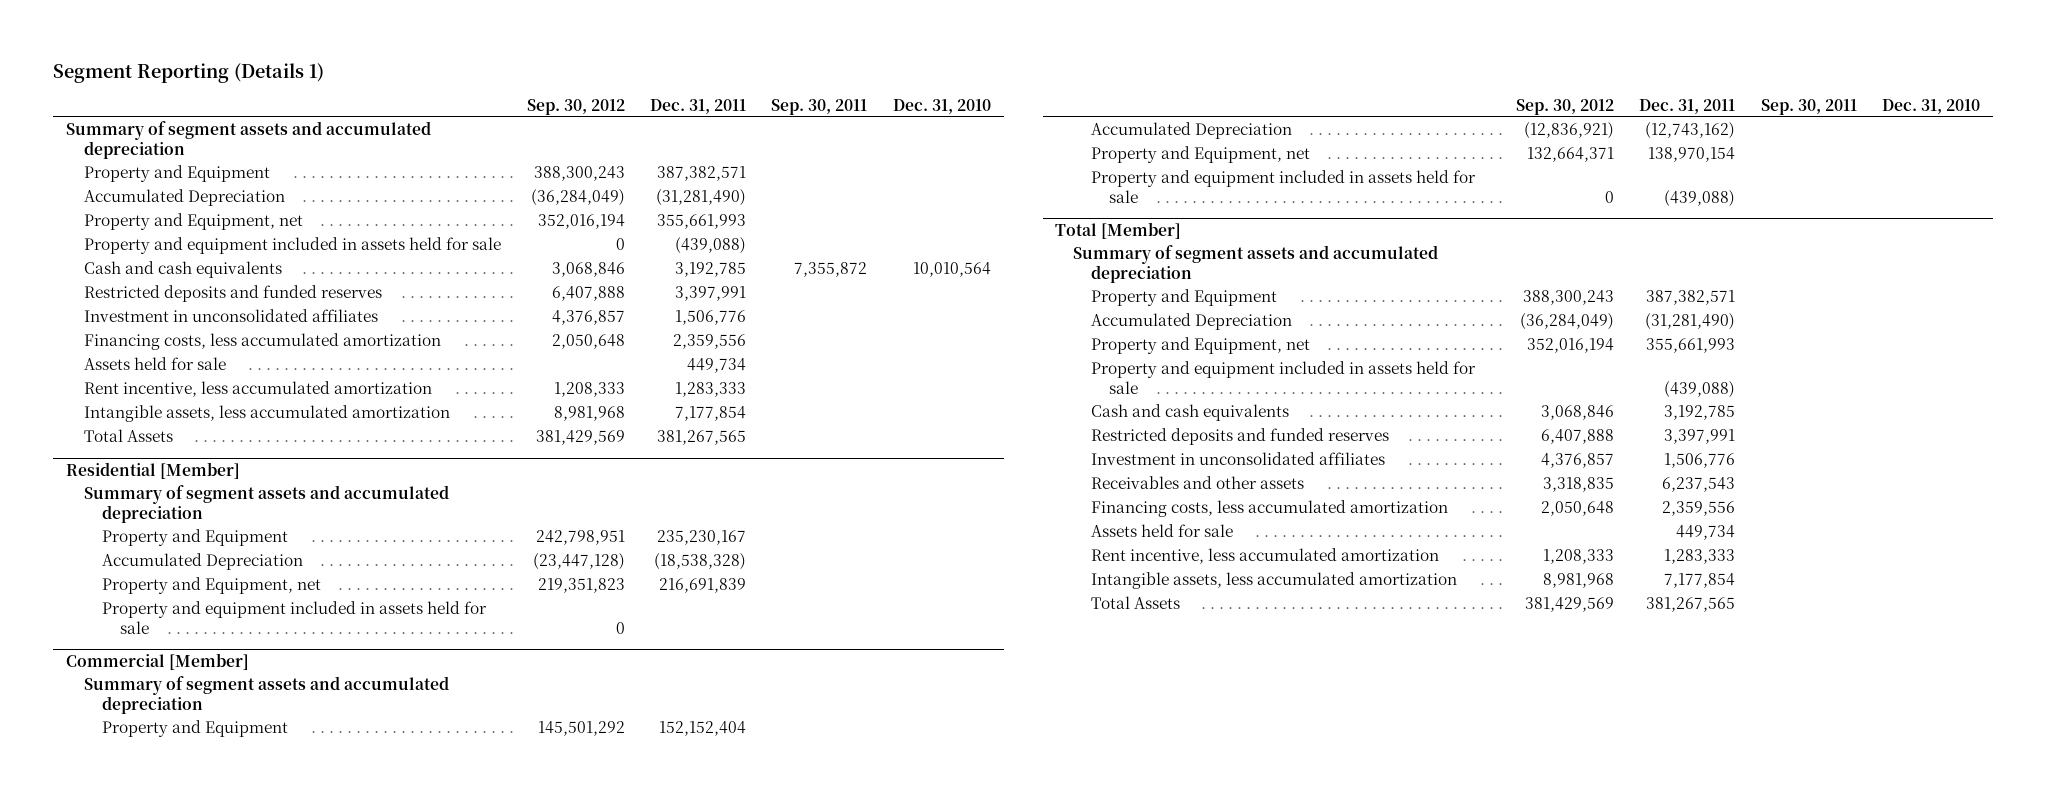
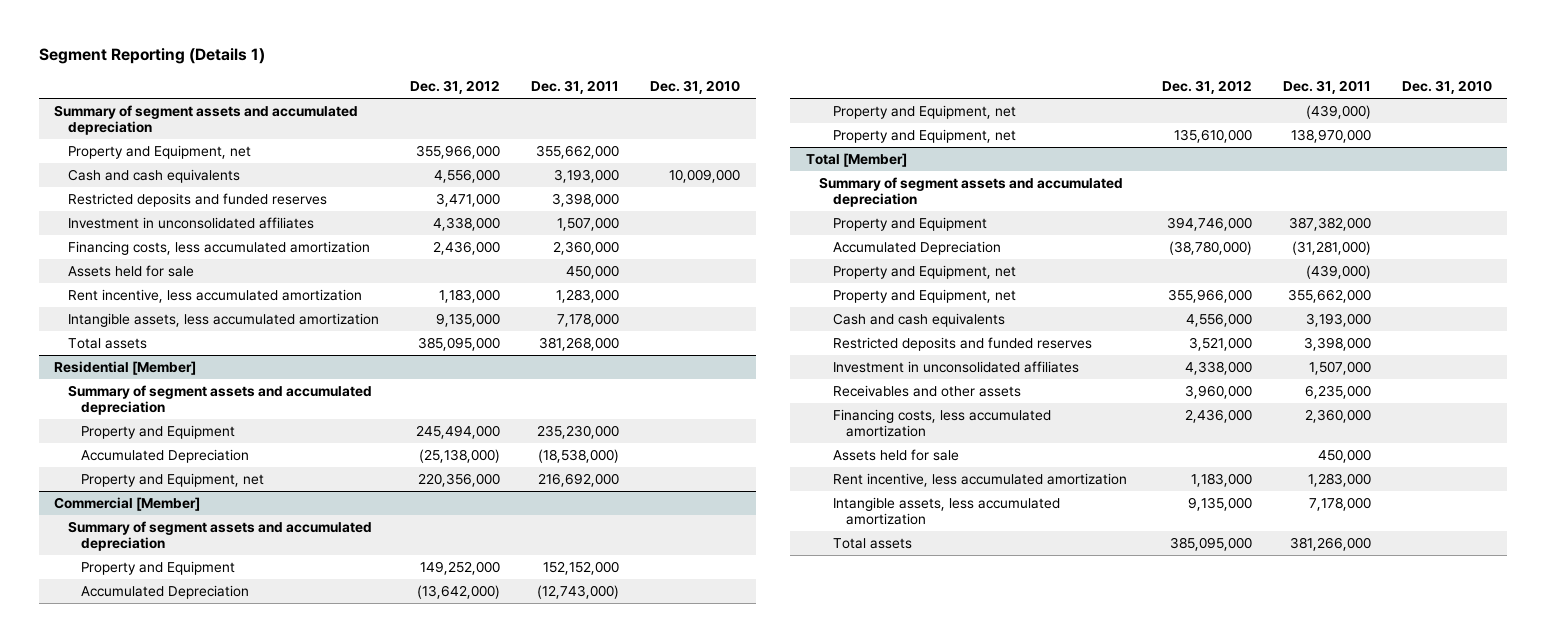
[526,98,625,115] Sep. 30, 2012 -> none
[771,98,868,115] Sep. 30, 2011 -> none
none -> [409,80,500,95] Dec. 31, 2012
[84,165,271,183] Property and Equipment -> none
[84,189,286,207] Accumulated Depreciation -> none
[84,237,502,255] Property and equipment included in assets held for sale -> none
[657,214,747,230] 355,661,993 -> [535,144,619,159] 355,662,000
[675,262,747,278] 3,192,785 -> [553,168,619,183] 3,193,000
[912,262,991,278] 10,010,564 -> [669,168,741,183] 10,009,000
[675,286,747,302] 3,397,991 -> [551,192,619,207] 3,398,000
[675,310,747,326] 1,506,776 -> [556,216,619,231] 1,507,000
[673,334,747,350] 2,359,556 -> [552,240,619,255] 2,360,000
[687,358,747,374] 449,734 -> [565,264,619,279] 450,000
[675,382,747,398] 1,283,333 -> [555,288,619,303] 1,283,000
[675,406,747,422] 7,177,854 -> [556,312,619,327] 7,178,000
[84,429,174,443] Total Assets -> [67,337,147,349] Total assets
[657,430,747,446] 381,267,565 -> [538,336,619,351] 381,268,000
[102,601,488,634] Property and equipment included in assets held for sale -> none
[657,530,747,546] 235,230,167 -> [536,424,619,439] 235,230,000
[654,553,747,571] (18,538,328) -> [537,448,619,463] (18,538,000)
[659,578,747,594] 216,691,839 -> [537,472,619,487] 216,692,000
[1091,170,1477,203] Property and equipment included in assets held for sale -> none
[659,721,747,737] 152,152,404 -> [542,560,619,575] 152,152,000
[1645,122,1736,140] (12,743,162) -> [536,584,619,599] (12,743,000)
[1648,147,1736,163] 138,970,154 -> [1305,104,1371,119] (439,000)
none -> [832,128,1016,143] Property and Equipment, net
[1091,361,1477,394] Property and equipment included in assets held for sale -> none
[1646,290,1736,306] 387,382,571 -> [1288,216,1371,231] 387,382,000
[1645,313,1736,331] (31,281,490) -> [1291,240,1371,255] (31,281,000)
[1646,338,1736,354] 355,661,993 -> [1305,264,1371,279] (439,000)
none -> [832,288,1016,303] Property and Equipment, net
[1664,405,1736,421] 3,192,785 -> [1305,312,1371,327] 3,193,000
[1664,429,1736,445] 3,397,991 -> [1303,336,1371,351] 3,398,000
[1664,453,1736,469] 1,506,776 -> [1308,360,1371,375] 1,507,000
[1662,477,1736,493] 6,237,543 -> [1304,384,1371,399] 6,235,000
[1662,501,1736,517] 2,359,556 -> [1304,408,1371,423] 2,360,000
[1676,525,1736,541] 449,734 -> [1317,448,1371,463] 450,000
[1664,549,1736,565] 1,283,333 -> [1307,472,1371,487] 1,283,000
[1664,573,1736,589] 7,177,854 -> [1308,496,1371,511] 7,178,000
[1091,596,1181,610] Total Assets -> [832,537,912,549] Total assets
[1646,597,1736,613] 381,267,565 -> [1289,536,1371,551] 381,266,000

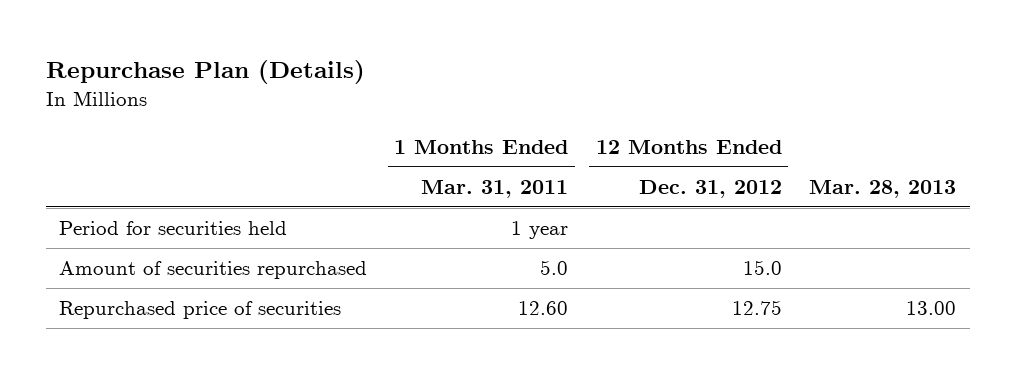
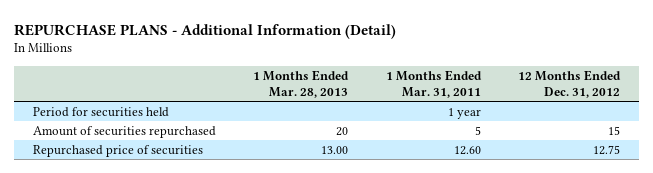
[45,59,365,84] Repurchase Plan (Details) -> [14,23,397,39] REPURCHASE PLANS - Additional Information (Detail)
[808,179,956,198] Mar. 28, 2013 -> none
none -> [253,69,350,98] 1 Months Ended Mar. 28, 2013
[540,260,569,276] 5.0 -> [474,126,481,136] 5
[742,260,782,276] 15.0 -> [608,126,621,136] 15

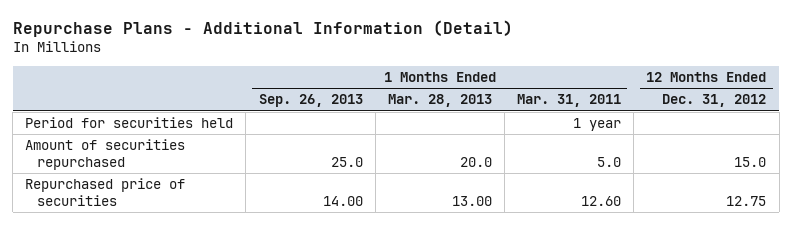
[14,23,397,39] REPURCHASE PLANS - Additional Information (Detail) -> [12,19,513,37] Repurchase Plans - Additional Information (Detail)
none -> [258,94,363,108] Sep. 26, 2013
[336,127,349,137] 20 -> [459,157,492,168] 20.0
[474,126,481,136] 5 -> [597,157,622,168] 5.0
[608,126,621,136] 15 -> [734,157,767,168] 15.0

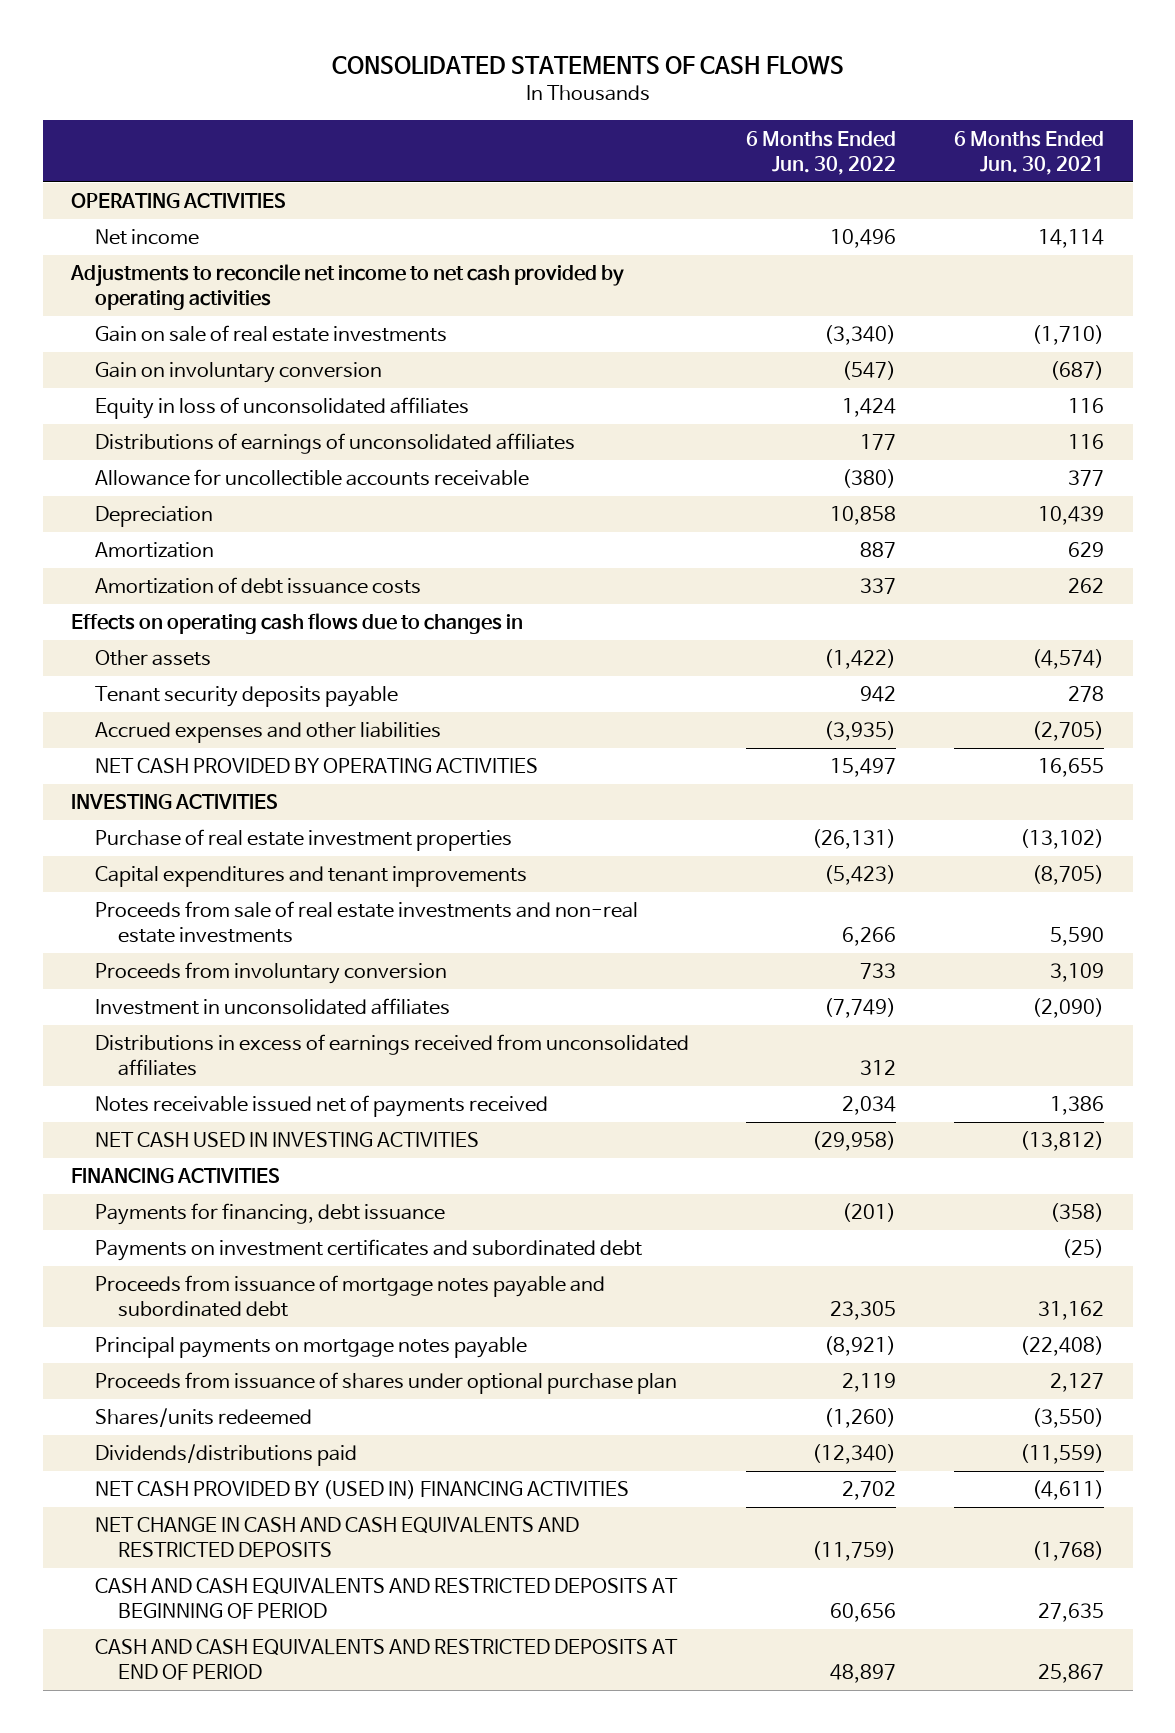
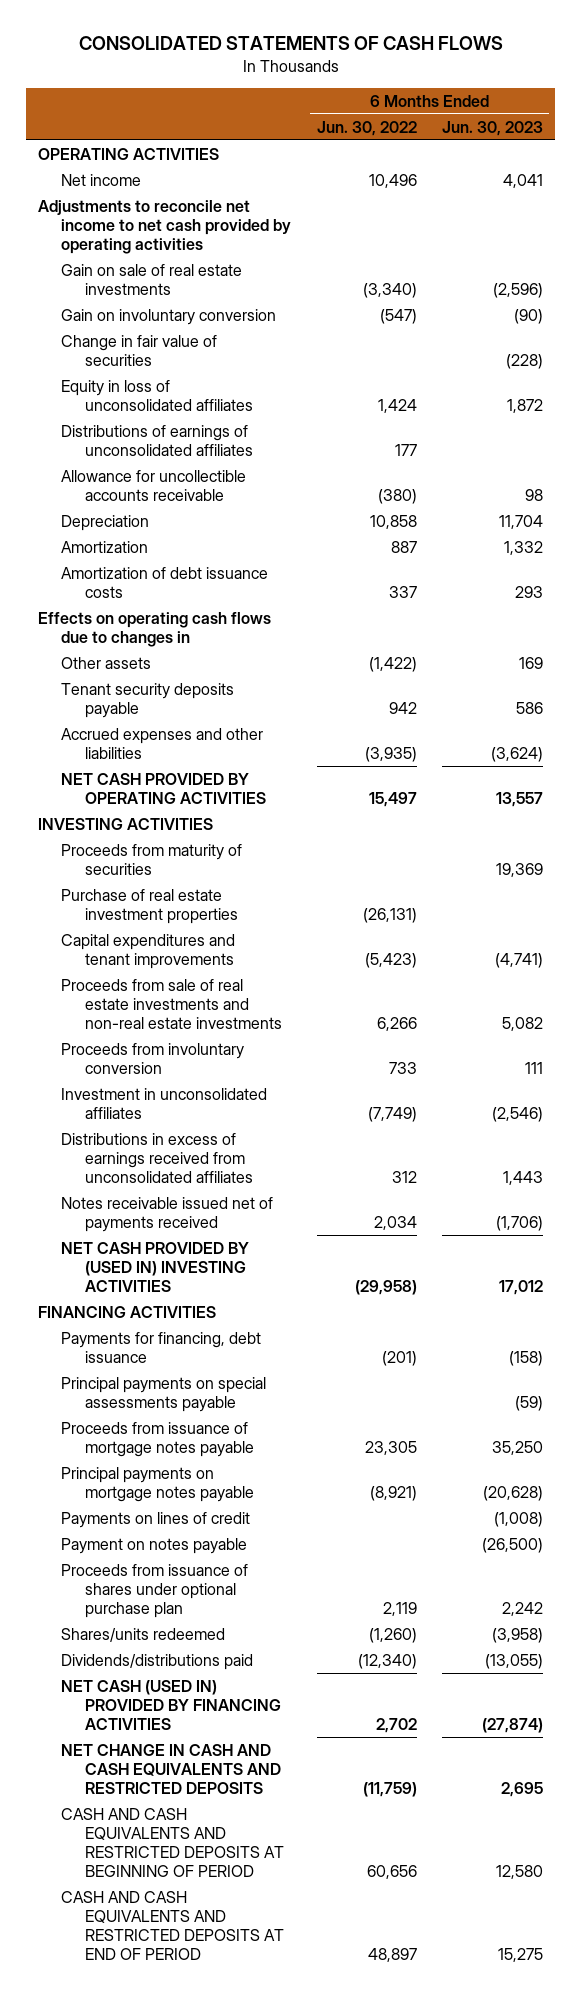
[953,130,1104,175] 6 Months Ended Jun. 30, 2021 -> none
none -> [441,120,543,136] Jun. 30, 2023
none -> [61,334,218,366] Change in fair value of securities
none -> [61,843,243,875] Proceeds from maturity of securities
[94,1132,479,1148] NET CASH USED IN INVESTING ACTIVITIES -> [61,1241,250,1292] NET CASH PROVIDED BY (USED IN) INVESTING ACTIVITIES
[94,1239,642,1262] Payments on investment certificates and subordinated debt -> none
none -> [61,1376,267,1412] Principal payments on special assessments payable
[94,1275,605,1318] Proceeds from issuance of mortgage notes payable and subordinated debt -> [61,1421,254,1457] Proceeds from issuance of mortgage notes payable
none -> [61,1511,251,1528] Payments on lines of credit
none -> [61,1537,248,1554] Payment on notes payable
[94,1480,629,1500] NET CASH PROVIDED BY (USED IN) FINANCING ACTIVITIES -> [61,1679,281,1730] NET CASH (USED IN) PROVIDED BY FINANCING ACTIVITIES

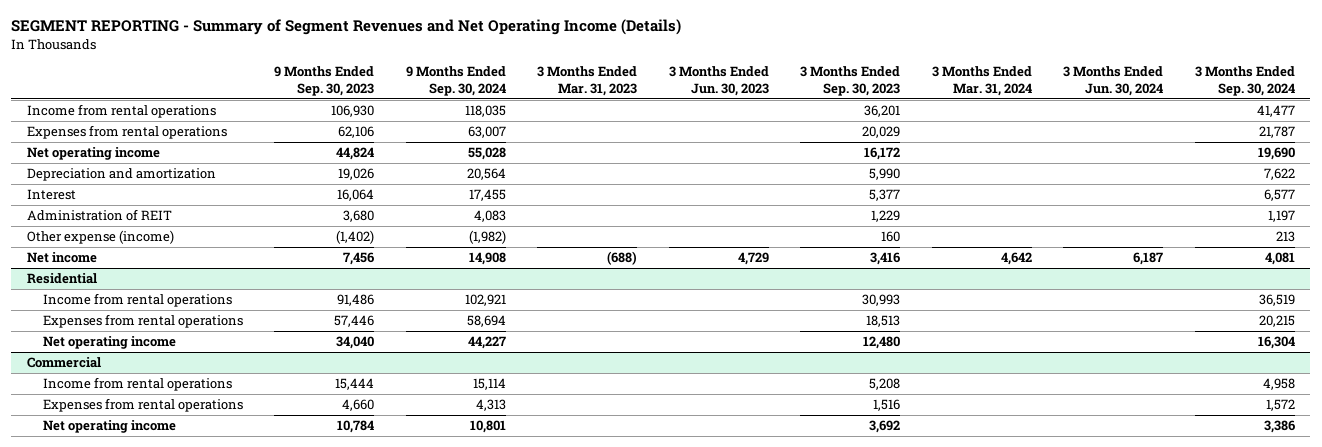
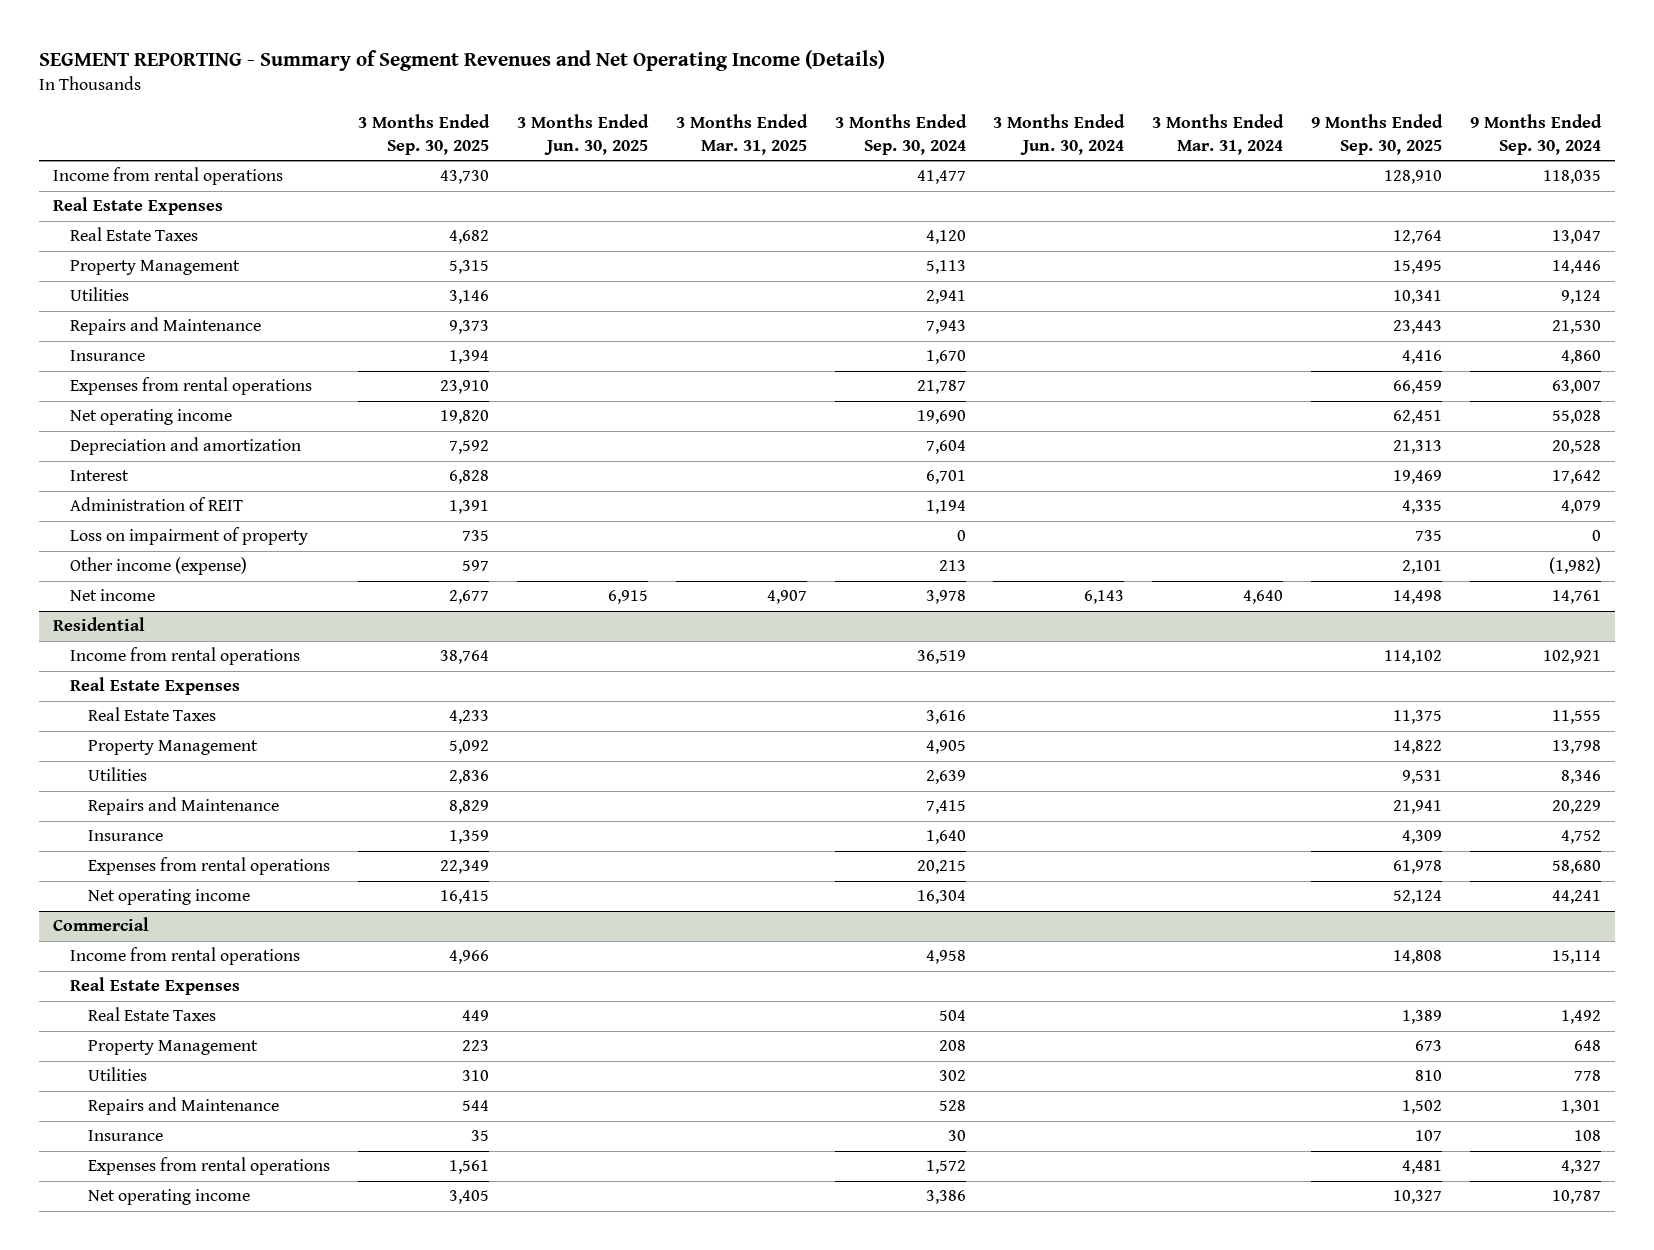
[274,66,375,97] 9 Months Ended Sep. 30, 2023 -> none
[537,66,638,97] 3 Months Ended Mar. 31, 2023 -> none
[668,66,769,97] 3 Months Ended Jun. 30, 2023 -> none
[800,66,901,97] 3 Months Ended Sep. 30, 2023 -> none
none -> [357,114,490,155] 3 Months Ended Sep. 30, 2025
none -> [516,114,649,155] 3 Months Ended Jun. 30, 2025
none -> [675,114,808,155] 3 Months Ended Mar. 31, 2025
none -> [1311,114,1444,155] 9 Months Ended Sep. 30, 2025
none -> [52,197,223,216] Real Estate Expenses
none -> [70,227,199,242] Real Estate Taxes
none -> [70,260,241,276] Property Management
none -> [70,287,130,302] Utilities
none -> [70,317,262,336] Repairs and Maintenance
none -> [70,350,146,362] Insurance
[466,167,506,180] 20,564 -> [1552,440,1602,455] 20,528
[1263,167,1295,180] 7,622 -> [925,440,966,455] 7,604
[468,188,506,201] 17,455 -> [1552,470,1602,485] 17,642
[1263,188,1295,201] 6,577 -> [925,470,966,485] 6,701
[473,209,506,222] 4,083 -> [1561,500,1602,515] 4,079
[1267,209,1295,222] 1,197 -> [925,500,966,515] 1,194
none -> [70,527,309,546] Loss on impairment of property
[27,229,175,244] Other expense (income) -> [70,557,248,576] Other income (expense)
[468,251,506,265] 14,908 -> [1552,590,1602,605] 14,761
[1000,251,1032,265] 4,642 -> [1243,590,1284,605] 4,640
[1133,251,1164,265] 6,187 -> [1084,590,1125,605] 6,143
[1264,251,1295,265] 4,081 -> [925,590,966,605] 3,978
none -> [70,677,241,696] Real Estate Expenses
none -> [87,707,216,722] Real Estate Taxes
none -> [87,740,258,756] Property Management
none -> [87,767,147,782] Utilities
none -> [87,797,279,816] Repairs and Maintenance
none -> [87,830,163,842] Insurance
[466,314,506,327] 58,694 -> [1552,860,1602,875] 58,680
[467,335,506,349] 44,227 -> [1552,890,1602,905] 44,241
none -> [70,977,241,996] Real Estate Expenses
none -> [87,1007,216,1022] Real Estate Taxes
none -> [87,1040,258,1056] Property Management
none -> [87,1067,147,1082] Utilities
none -> [87,1097,279,1116] Repairs and Maintenance
none -> [87,1130,163,1142] Insurance
[475,398,506,411] 4,313 -> [1561,1160,1602,1175] 4,327
[469,419,506,433] 10,801 -> [1552,1190,1602,1205] 10,787

